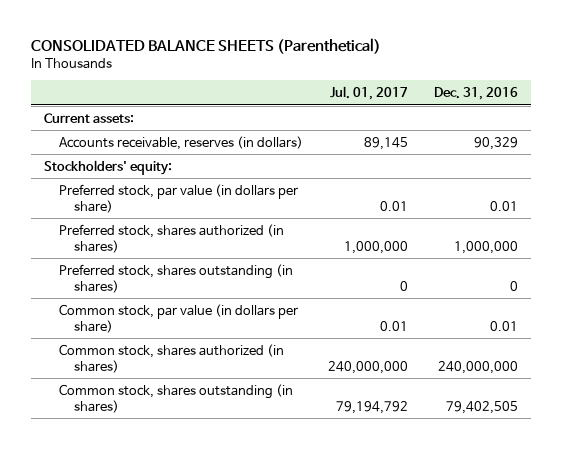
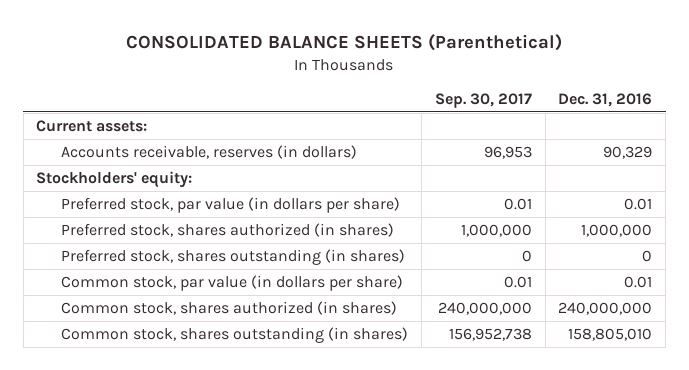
[330,86,409,101] Jul. 01, 2017 -> none
none -> [434,92,532,108] Sep. 30, 2017
[446,400,519,414] 79,402,505 -> [568,328,653,342] 158,805,010

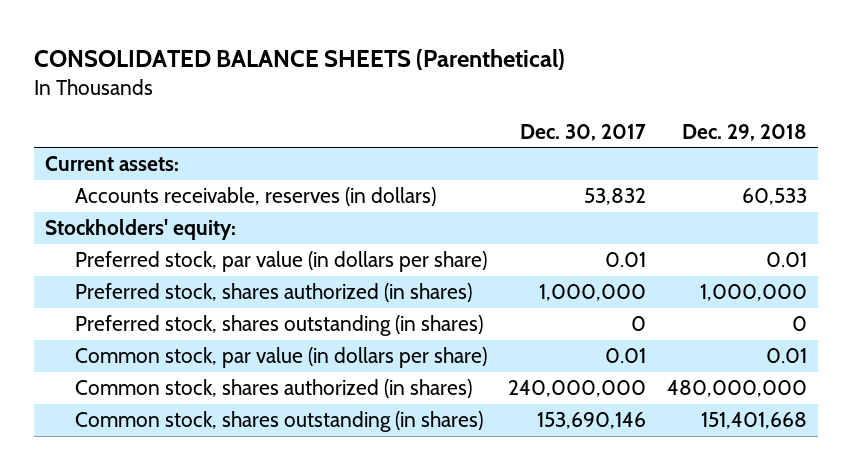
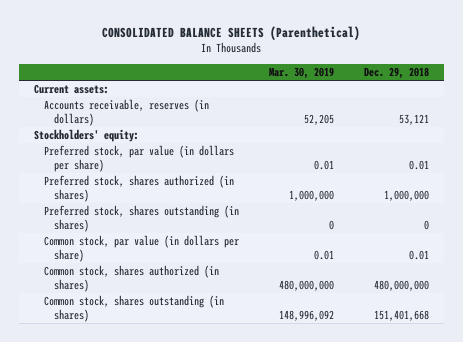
[519,123,646,141] Dec. 30, 2017 -> none
none -> [269,66,335,79] Mar. 30, 2019
[742,188,808,206] 60,533 -> [398,113,429,125] 53,121

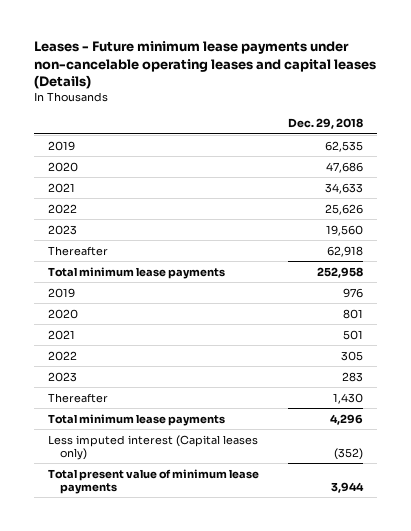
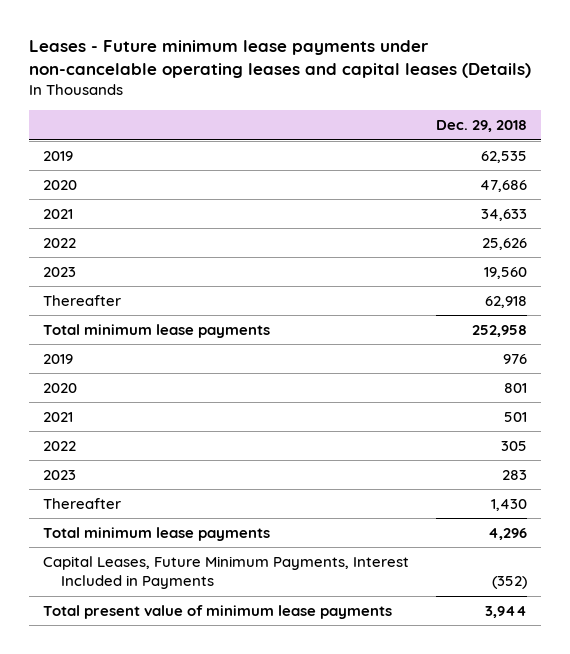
[48,434,259,460] Less imputed interest (Capital leases only) -> [43,555,410,590] Capital Leases, Future Minimum Payments, Interest Included in Payments

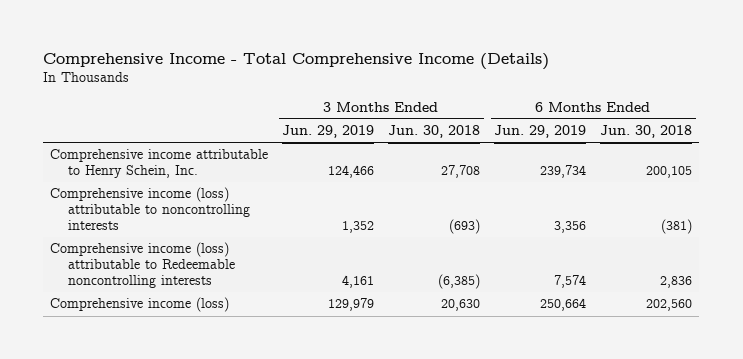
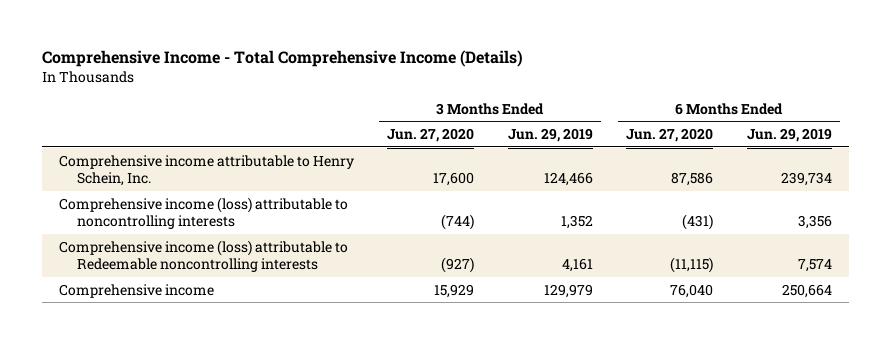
[388,125,481,139] Jun. 30, 2018 -> none
[600,125,693,139] Jun. 30, 2018 -> none
none -> [387,128,475,143] Jun. 27, 2020
none -> [626,128,714,143] Jun. 27, 2020
[50,297,230,313] Comprehensive income (loss) -> [58,283,214,298] Comprehensive income

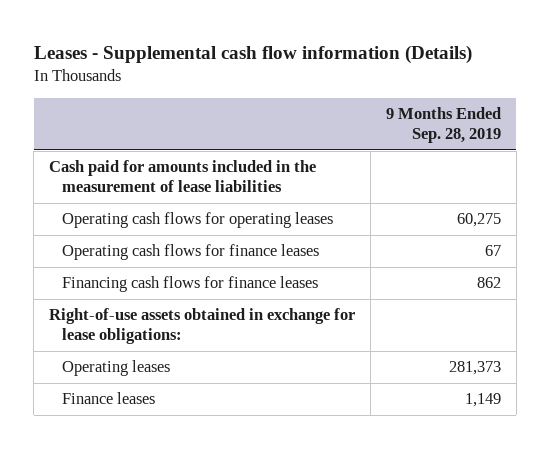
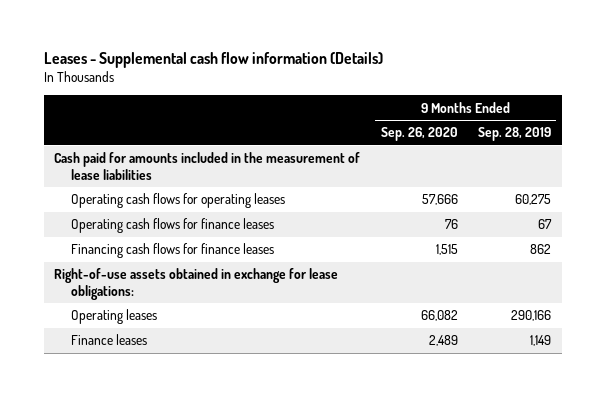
none -> [380,127,458,142] Sep. 26, 2020
[448,361,501,376] 281,373 -> [511,310,552,322] 290,166

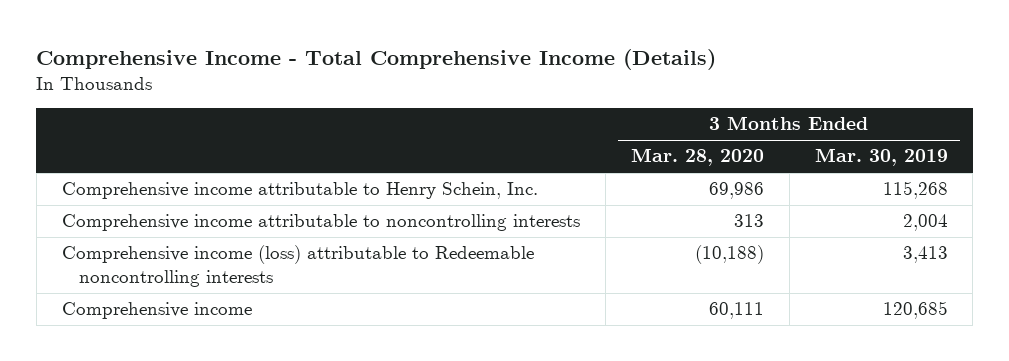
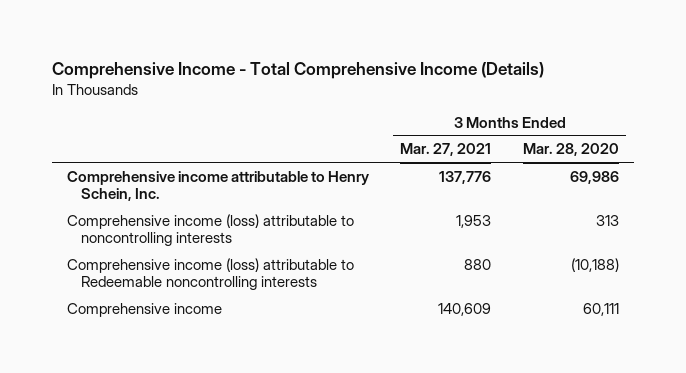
[814,148,948,167] Mar. 30, 2019 -> none
none -> [400,143,492,157] Mar. 27, 2021
[61,214,580,232] Comprehensive income attributable to noncontrolling interests -> [67,213,355,246] Comprehensive income (loss) attributable to noncontrolling interests

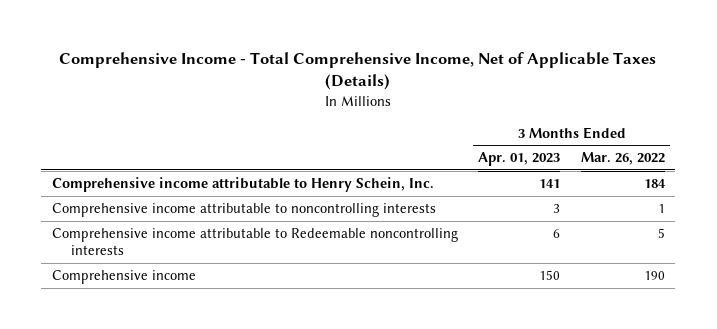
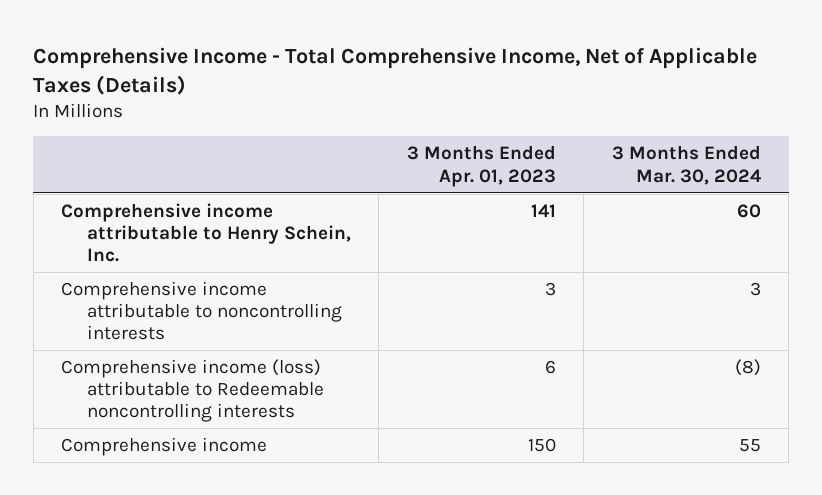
[580,152,665,166] Mar. 26, 2022 -> none
none -> [611,145,762,185] 3 Months Ended Mar. 30, 2024
[51,227,458,256] Comprehensive income attributable to Redeemable noncontrolling interests -> [61,358,324,423] Comprehensive income (loss) attributable to Redeemable noncontrolling interests

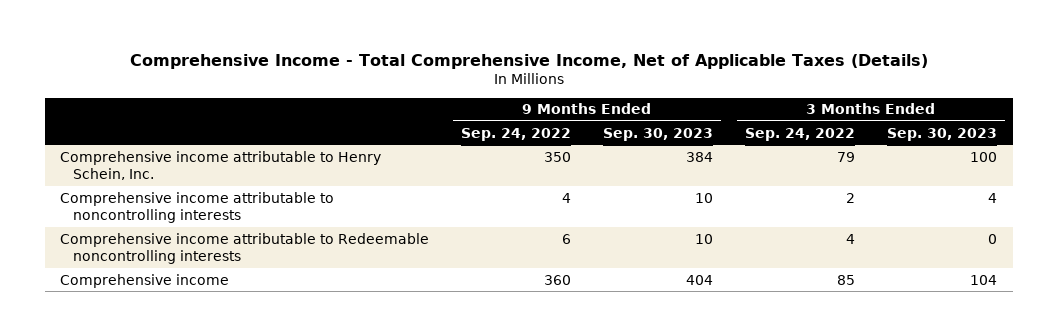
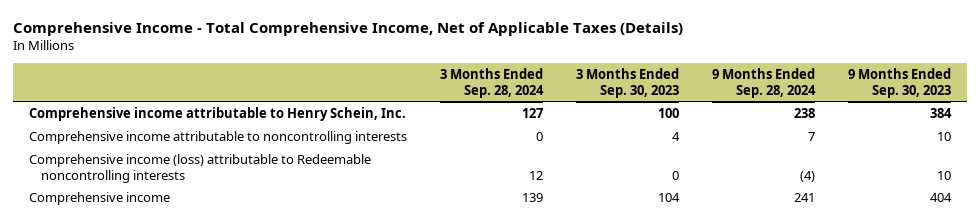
[461,127,572,141] Sep. 24, 2022 -> none
[744,127,855,141] Sep. 24, 2022 -> none
none -> [440,67,545,98] 3 Months Ended Sep. 28, 2024
none -> [711,67,816,98] 9 Months Ended Sep. 28, 2024
[60,232,430,264] Comprehensive income attributable to Redeemable noncontrolling interests -> [29,153,372,183] Comprehensive income (loss) attributable to Redeemable noncontrolling interests

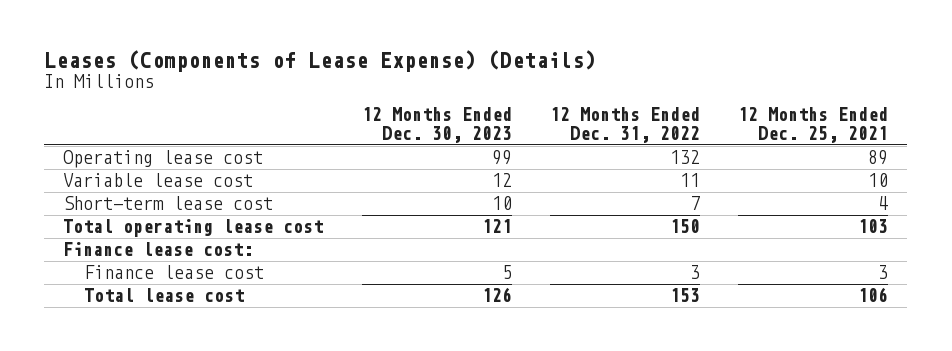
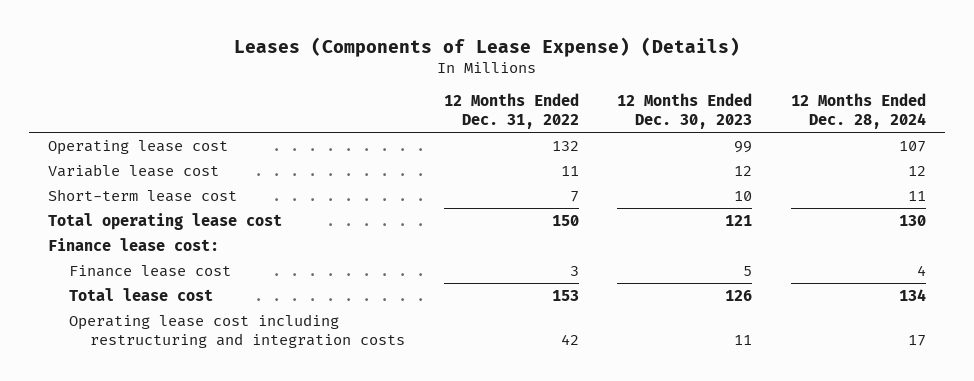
[738,107,889,144] 12 Months Ended Dec. 25, 2021 -> none
none -> [790,92,926,130] 12 Months Ended Dec. 28, 2024
none -> [69,313,406,348] Operating lease cost including restructuring and integration costs

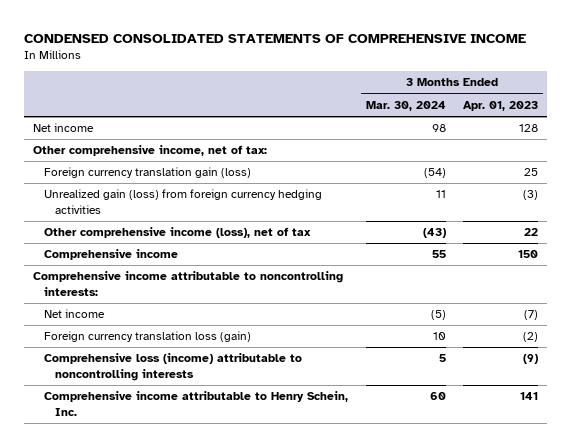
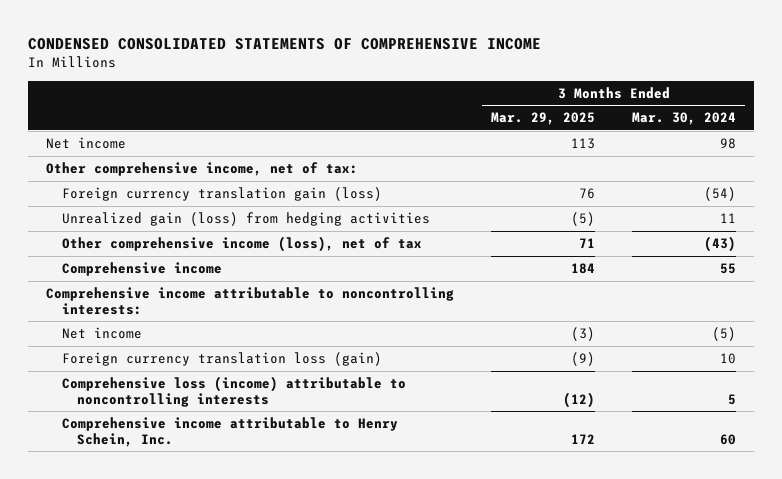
[463,100,539,111] Apr. 01, 2023 -> none
none -> [491,112,596,126] Mar. 29, 2025
[43,189,322,214] Unrealized gain (loss) from foreign currency hedging activities -> [61,211,430,226] Unrealized gain (loss) from hedging activities

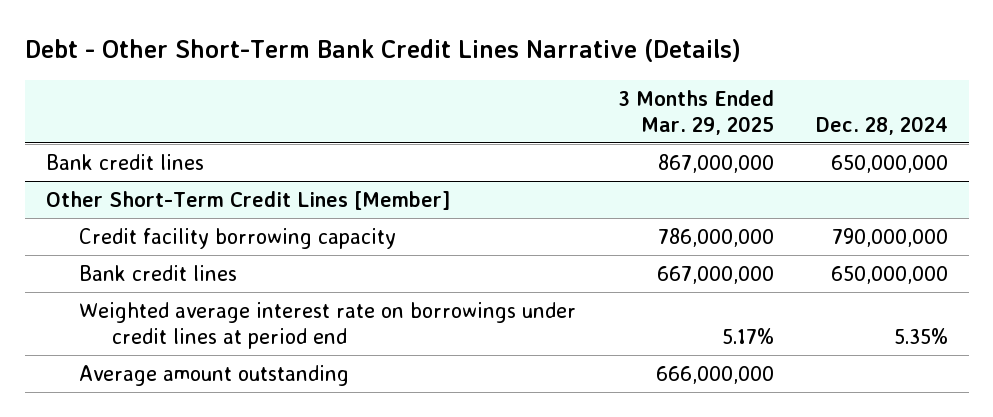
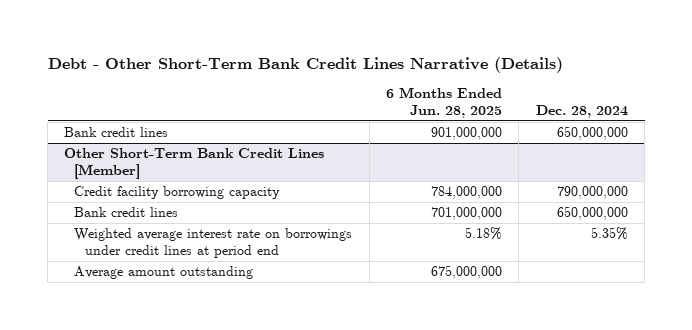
[617,89,774,135] 3 Months Ended Mar. 29, 2025 -> none
none -> [386,87,503,118] 6 Months Ended Jun. 28, 2025
[45,190,450,210] Other Short-Term Credit Lines [Member] -> [64,148,325,180] Other Short-Term Bank Credit Lines [Member]

